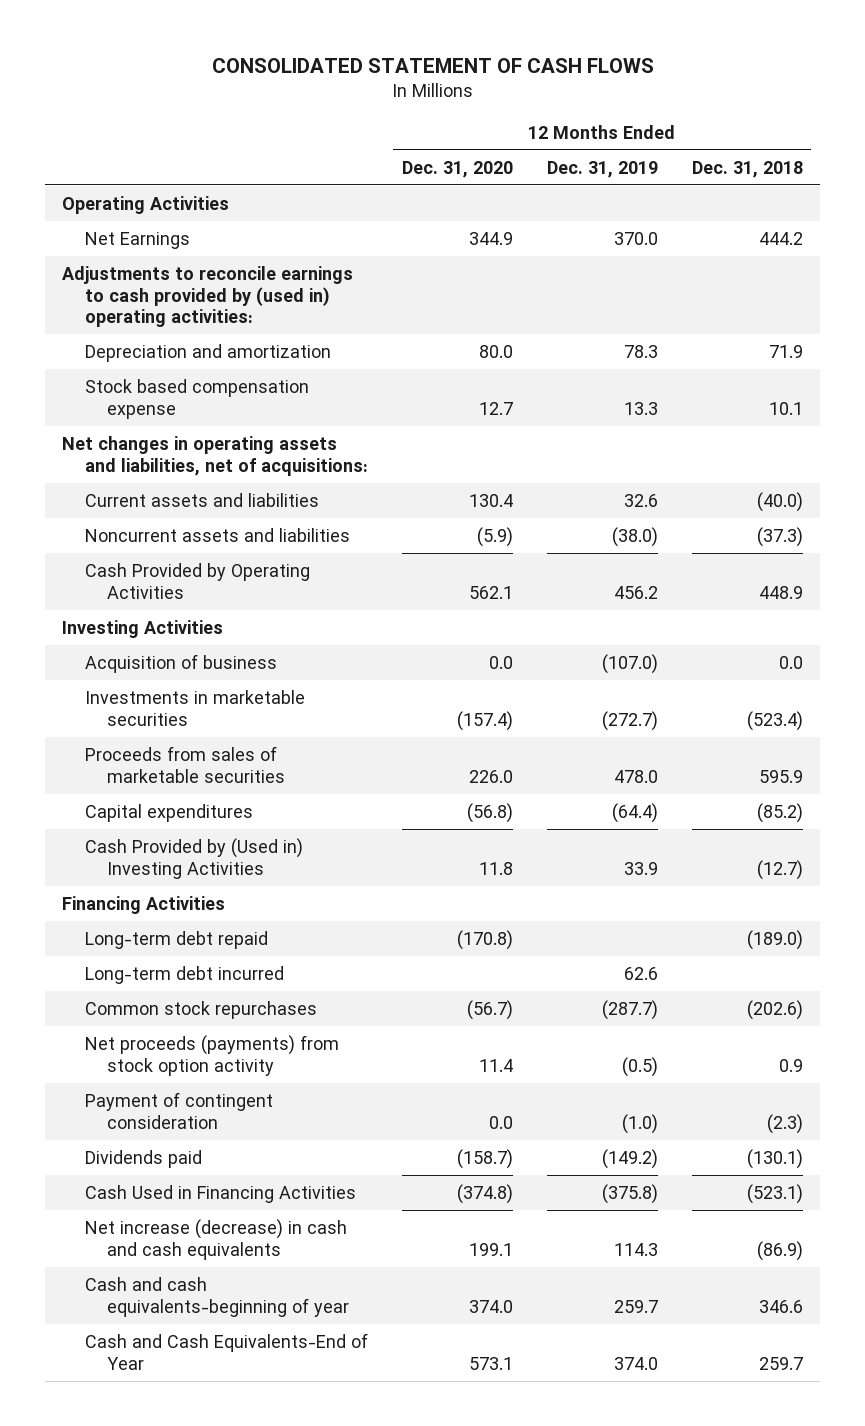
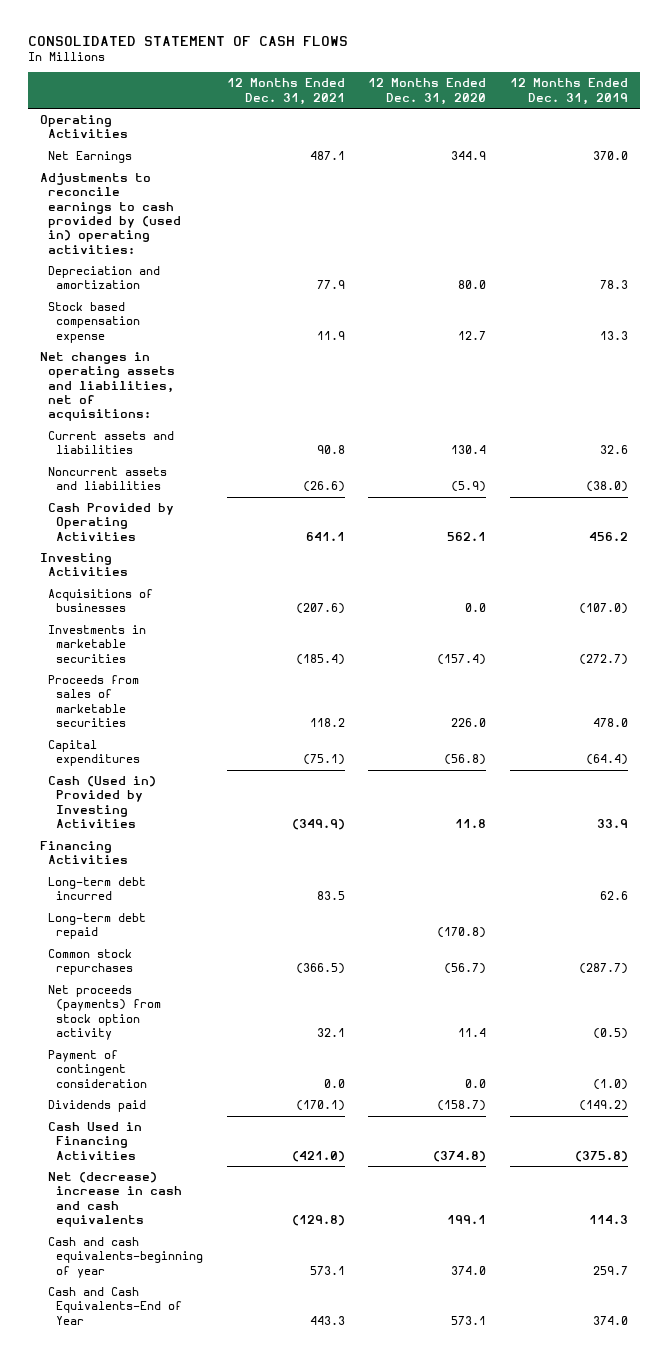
[691,160,803,178] Dec. 31, 2018 -> none
none -> [226,78,345,105] 12 Months Ended Dec. 31, 2021
[84,653,277,673] Acquisition of business -> [47,589,153,613] Acquisitions of businesses
[84,837,303,879] Cash Provided by (Used in) Investing Activities -> [47,776,156,829] Cash (Used in) Provided by Investing Activities
[84,930,268,949] Long-term debt repaid -> [47,913,146,940] Long-term debt repaid
[84,1218,347,1260] Net increase (decrease) in cash and cash equivalents -> [47,1172,183,1228] Net (decrease) increase in cash and cash equivalents

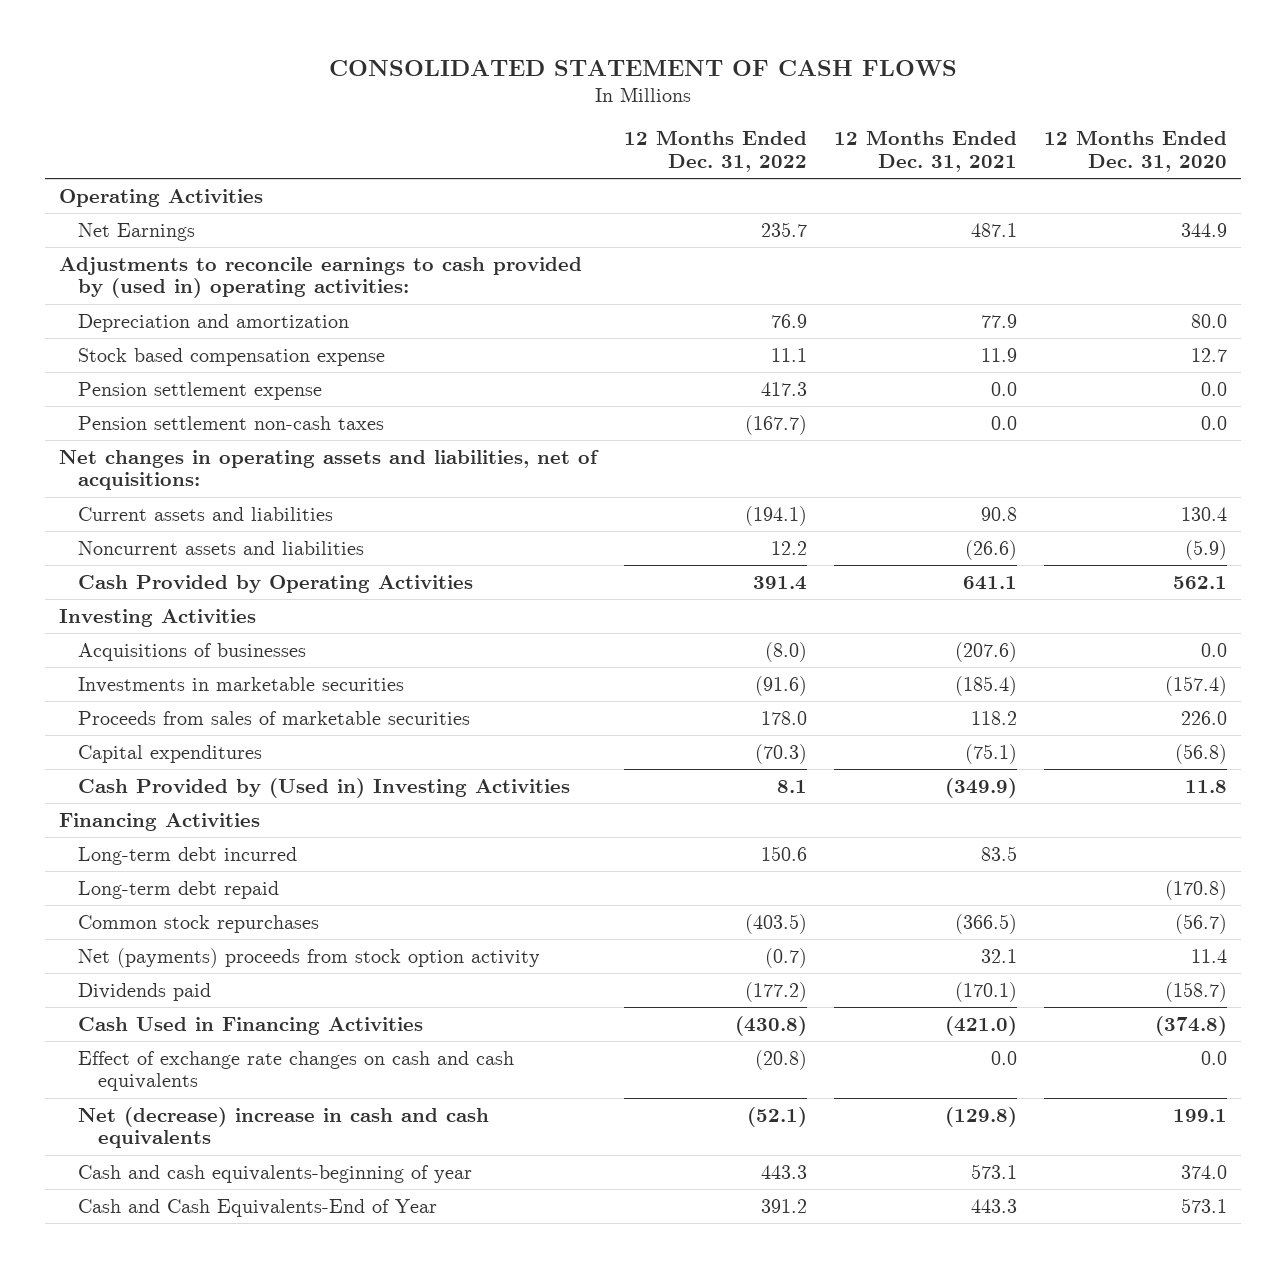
[509,78,628,105] 12 Months Ended Dec. 31, 2019 -> none
none -> [623,130,807,172] 12 Months Ended Dec. 31, 2022
none -> [78,381,323,400] Pension settlement expense
none -> [78,415,385,430] Pension settlement non-cash taxes
[47,776,156,829] Cash (Used in) Provided by Investing Activities -> [78,777,571,798] Cash Provided by (Used in) Investing Activities
[47,1050,148,1088] Payment of contingent consideration -> none
[47,985,162,1041] Net proceeds (payments) from stock option activity -> [78,947,541,968] Net (payments) proceeds from stock option activity
none -> [78,1050,515,1092] Effect of exchange rate changes on cash and cash equivalents

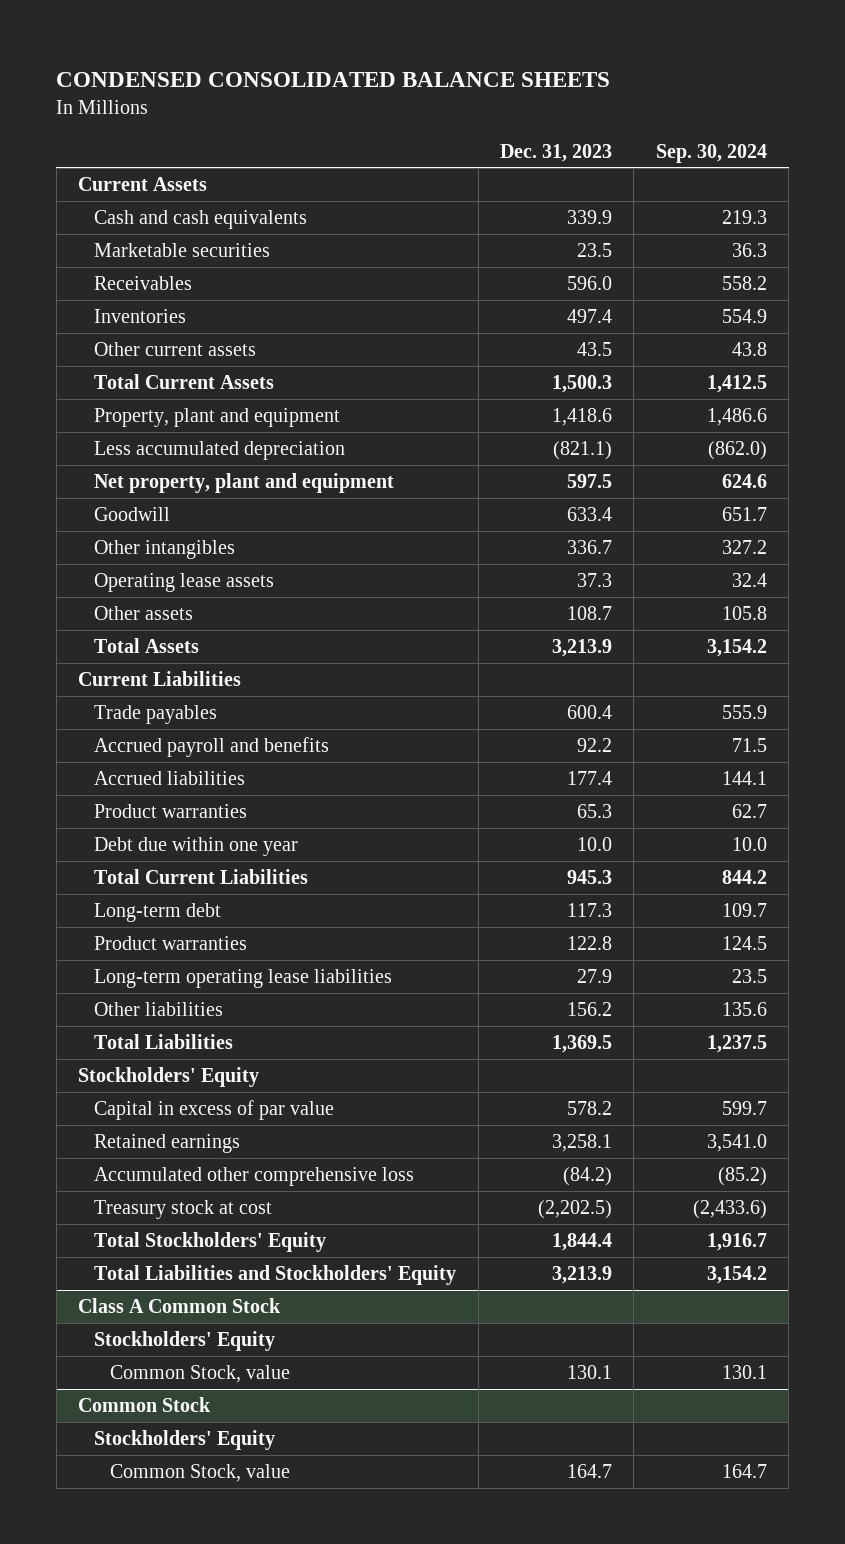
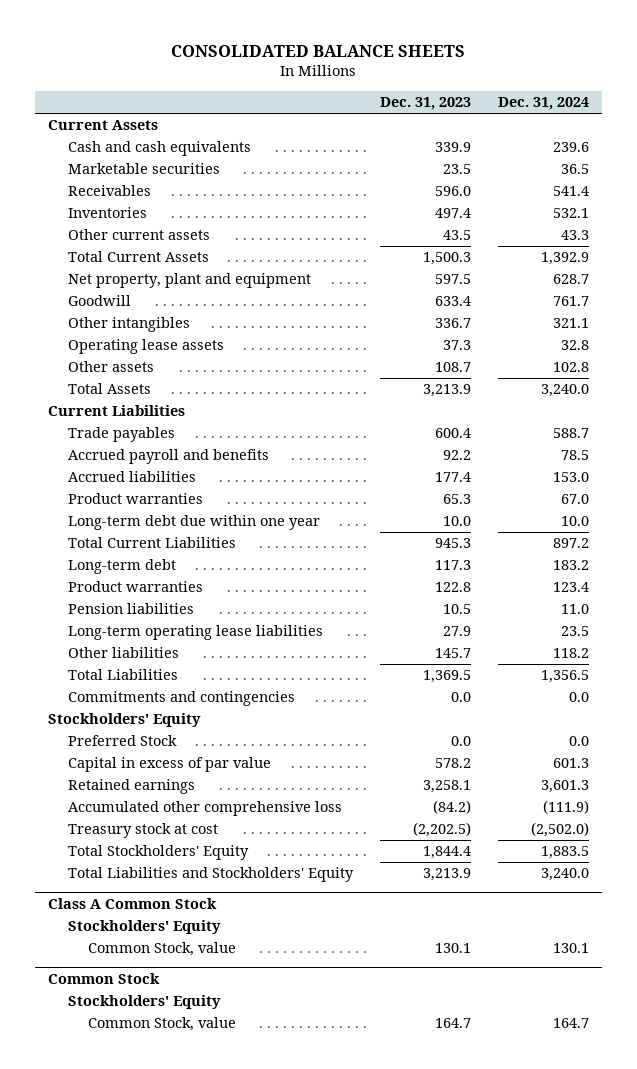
[56,72,611,88] CONDENSED CONSOLIDATED BALANCE SHEETS -> [171,44,466,57] CONSOLIDATED BALANCE SHEETS
[655,143,767,163] Sep. 30, 2024 -> none
none -> [497,97,589,111] Dec. 31, 2024
[94,408,341,428] Property, plant and equipment -> none
[94,441,346,461] Less accumulated depreciation -> none
[94,837,299,857] Debt due within one year -> [68,515,321,531] Long-term debt due within one year
none -> [68,603,195,615] Pension liabilities
[567,1002,613,1017] 156.2 -> [434,648,471,659] 145.7
none -> [68,691,296,707] Commitments and contingencies
none -> [68,735,178,747] Preferred Stock

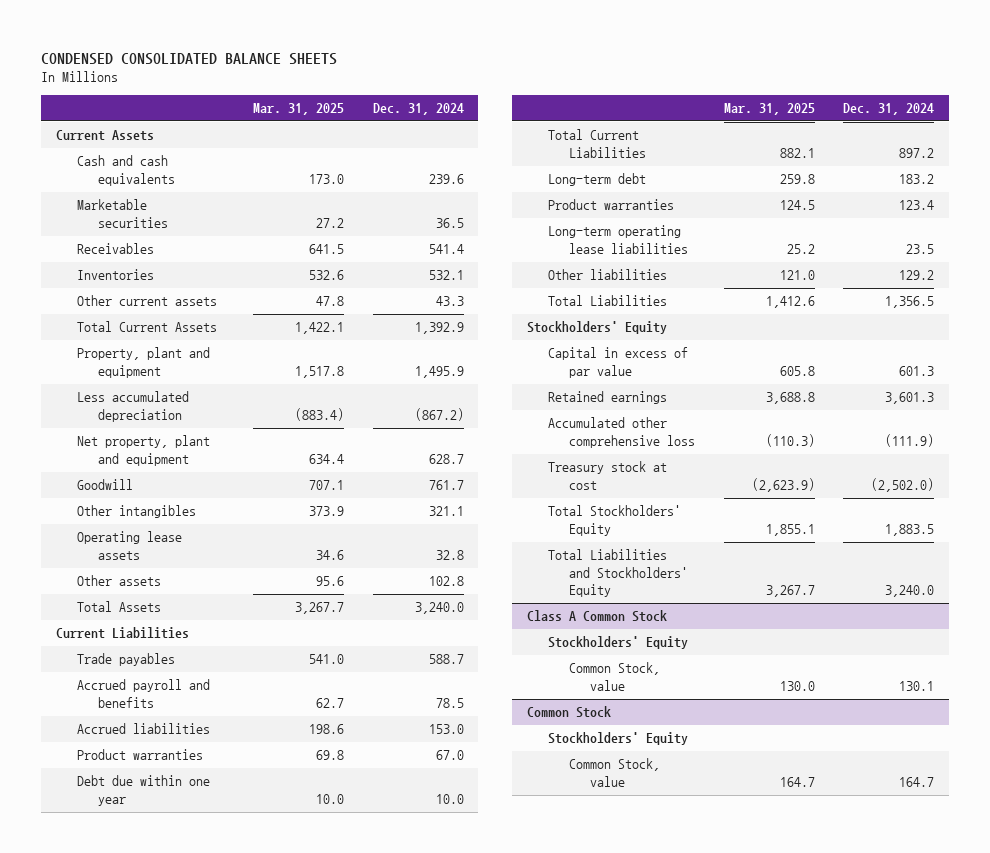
[171,44,466,57] CONSOLIDATED BALANCE SHEETS -> [41,52,338,65] CONDENSED CONSOLIDATED BALANCE SHEETS
[379,97,471,111] Dec. 31, 2023 -> none
none -> [252,102,344,115] Mar. 31, 2025
none -> [76,347,210,378] Property, plant and equipment
none -> [76,391,189,422] Less accumulated depreciation
[68,515,321,531] Long-term debt due within one year -> [76,775,210,806] Debt due within one year
[68,603,195,615] Pension liabilities -> none
[552,648,589,659] 118.2 -> [899,270,935,281] 129.2
[68,691,296,707] Commitments and contingencies -> none
[68,735,178,747] Preferred Stock -> none

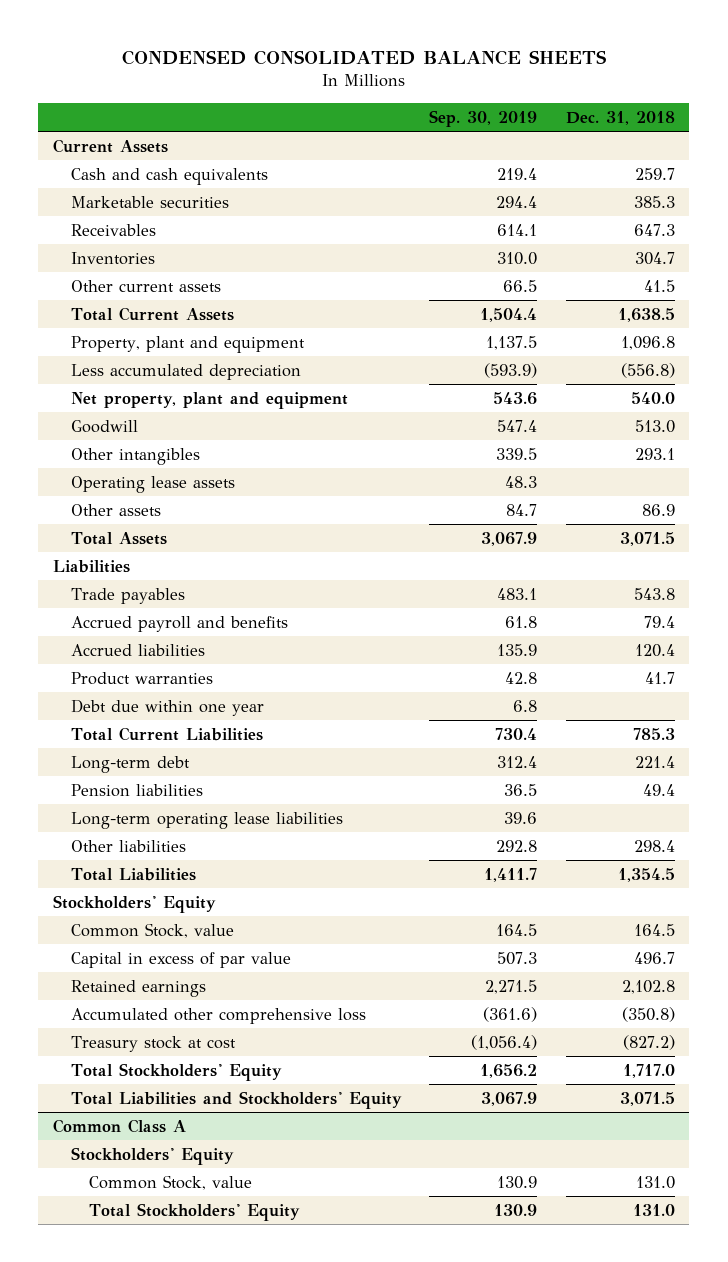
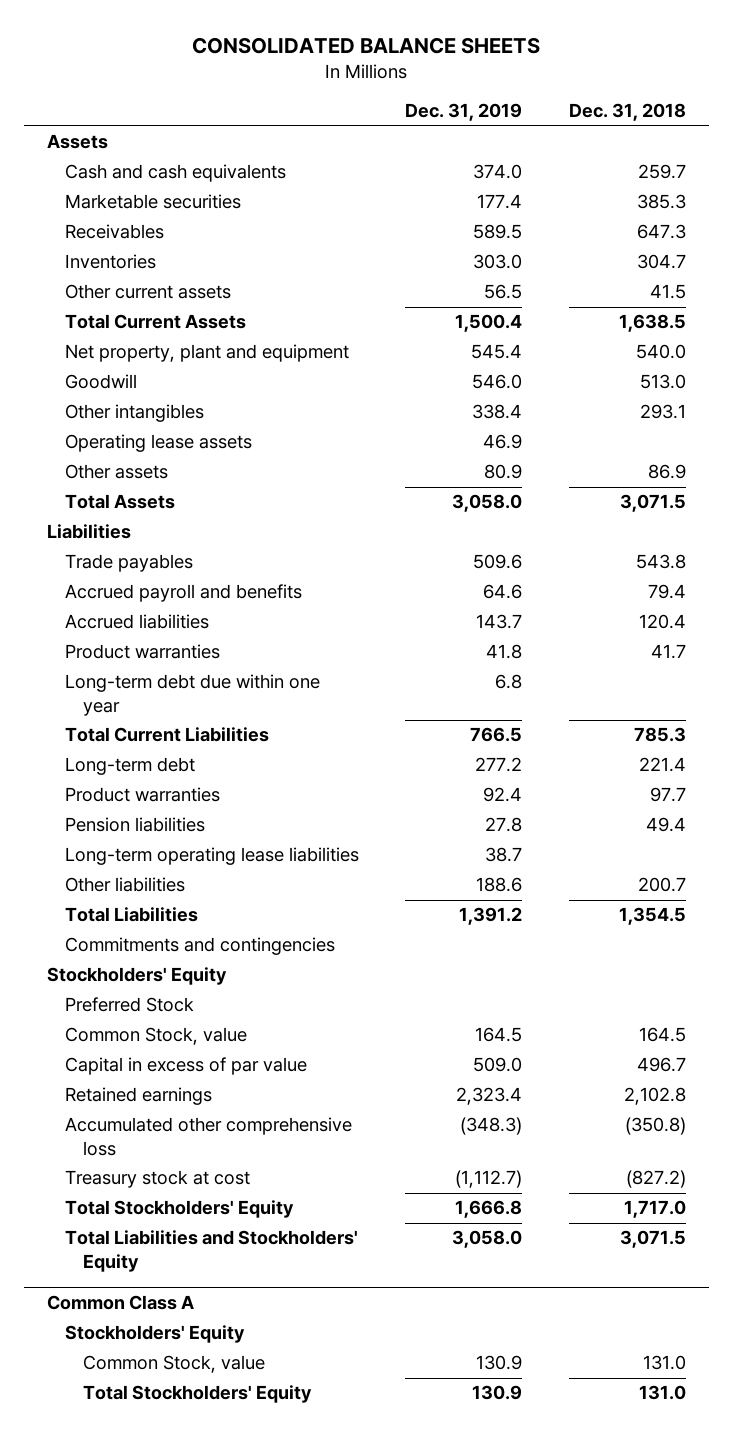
[121,49,607,65] CONDENSED CONSOLIDATED BALANCE SHEETS -> [192,36,541,54] CONSOLIDATED BALANCE SHEETS
[429,109,538,127] Sep. 30, 2019 -> none
none -> [405,103,523,122] Dec. 31, 2019
[52,138,168,153] Current Assets -> [47,134,109,150] Assets
[70,335,305,353] Property, plant and equipment -> none
[70,363,301,380] Less accumulated depreciation -> none
[70,698,264,716] Debt due within one year -> [64,674,320,717] Long-term debt due within one year
none -> [64,787,220,803] Product warranties
[634,839,676,852] 298.4 -> [637,877,686,893] 200.7
none -> [64,937,335,956] Commitments and contingencies
none -> [64,997,194,1013] Preferred Stock

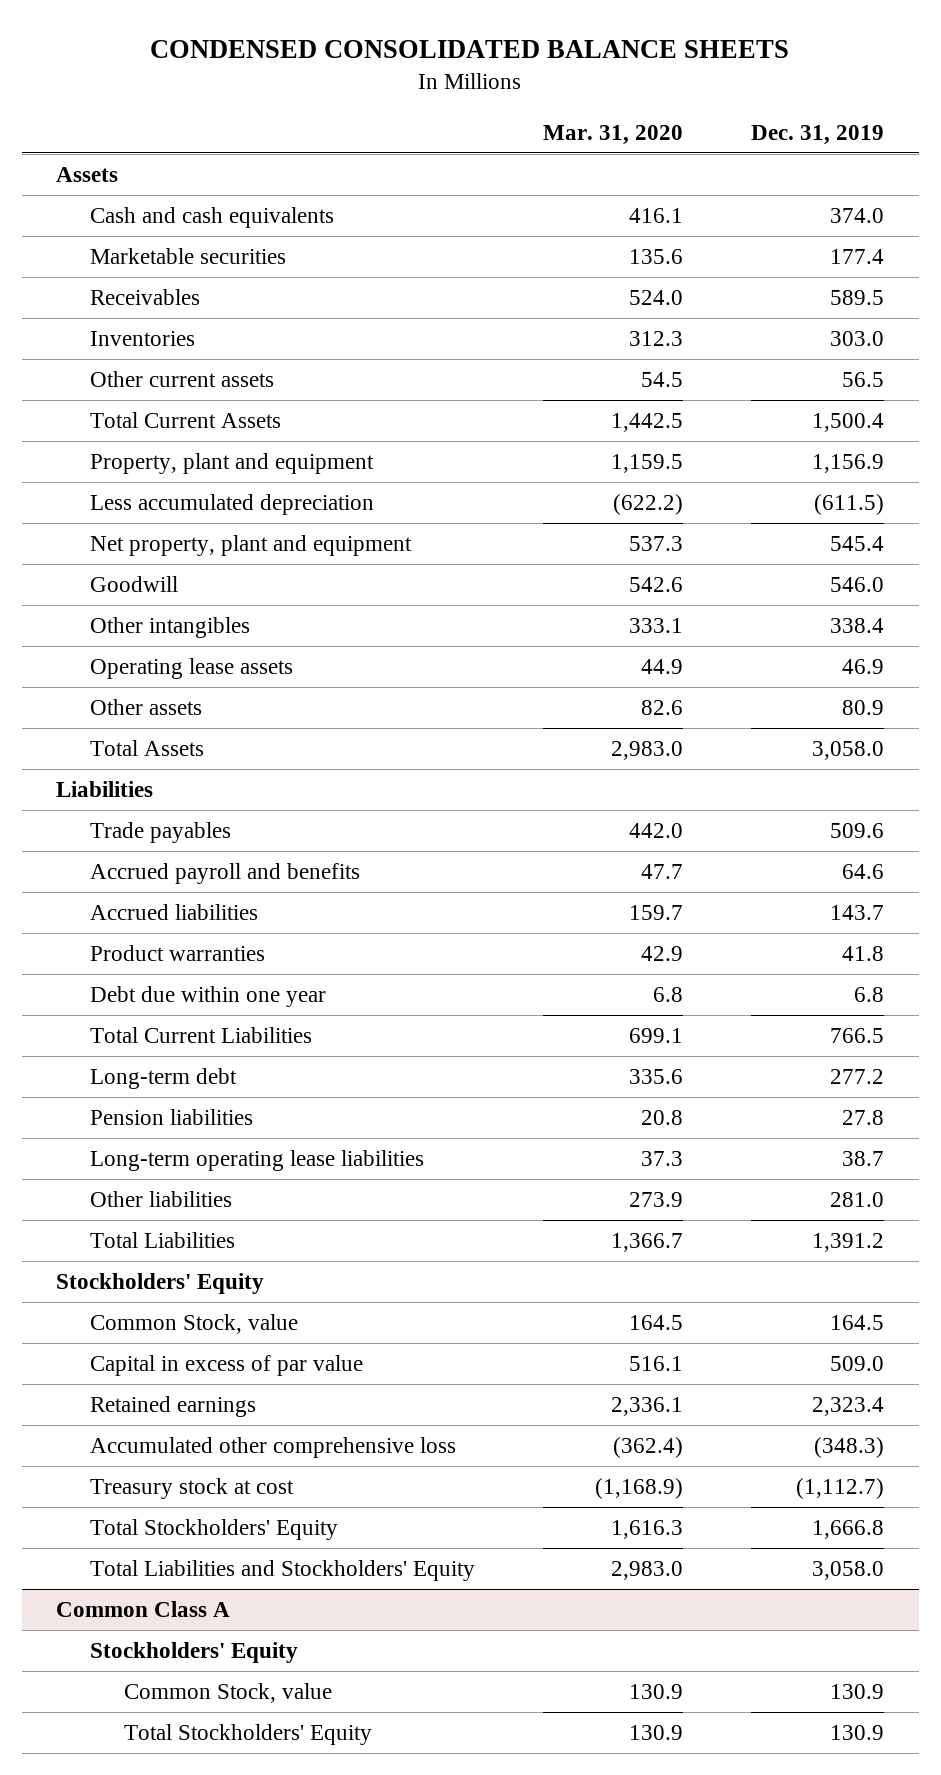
[192,36,541,54] CONSOLIDATED BALANCE SHEETS -> [150,40,790,59] CONDENSED CONSOLIDATED BALANCE SHEETS
[568,103,686,122] Dec. 31, 2018 -> none
none -> [543,124,684,145] Mar. 31, 2020
none -> [89,452,374,474] Property, plant and equipment
none -> [89,493,374,515] Less accumulated depreciation
[64,674,320,717] Long-term debt due within one year -> [89,985,326,1007] Debt due within one year
[64,787,220,803] Product warranties -> none
[476,877,523,893] 188.6 -> [830,1191,885,1207] 281.0
[64,937,335,956] Commitments and contingencies -> none
[64,997,194,1013] Preferred Stock -> none

